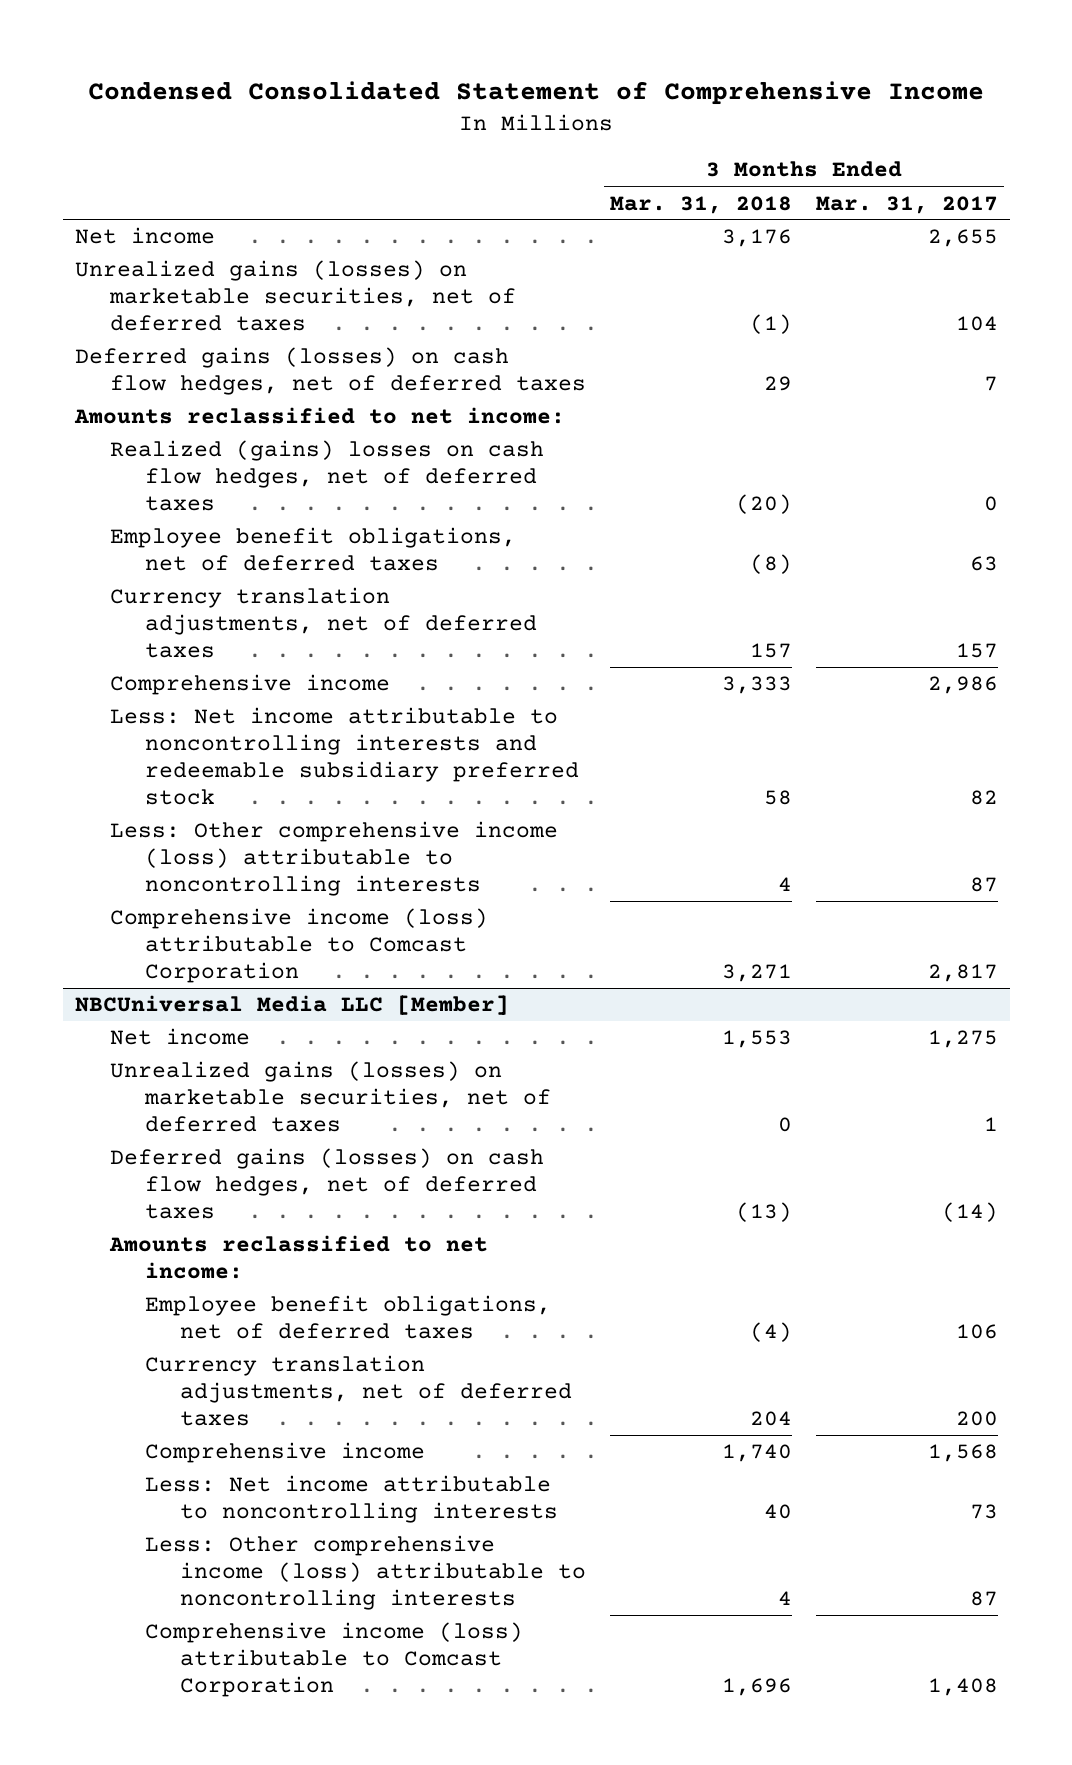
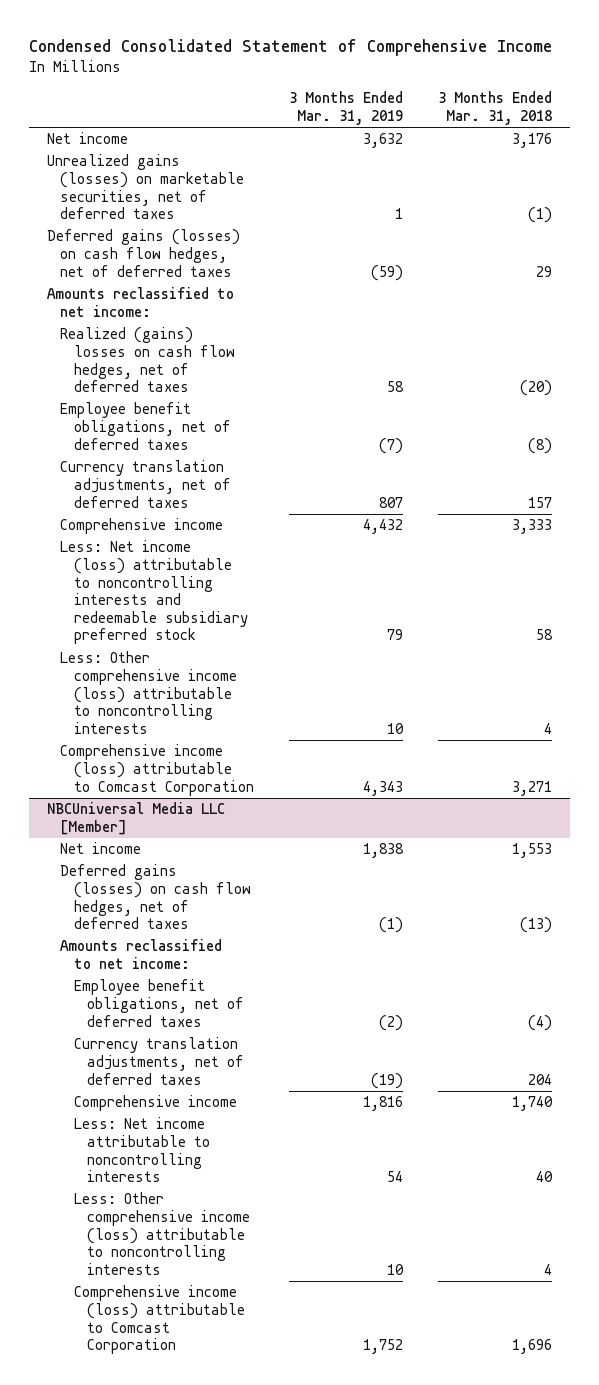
[815,195,998,214] Mar. 31, 2017 -> none
none -> [289,91,404,125] 3 Months Ended Mar. 31, 2019
[109,707,579,805] Less: Net income attributable to noncontrolling interests and redeemable subsidiary preferred stock -> [60,540,248,645] Less: Net income (loss) attributable to noncontrolling interests and redeemable subsidiary preferred stock
[109,1061,551,1133] Unrealized gains (losses) on marketable securities, net of deferred taxes -> none

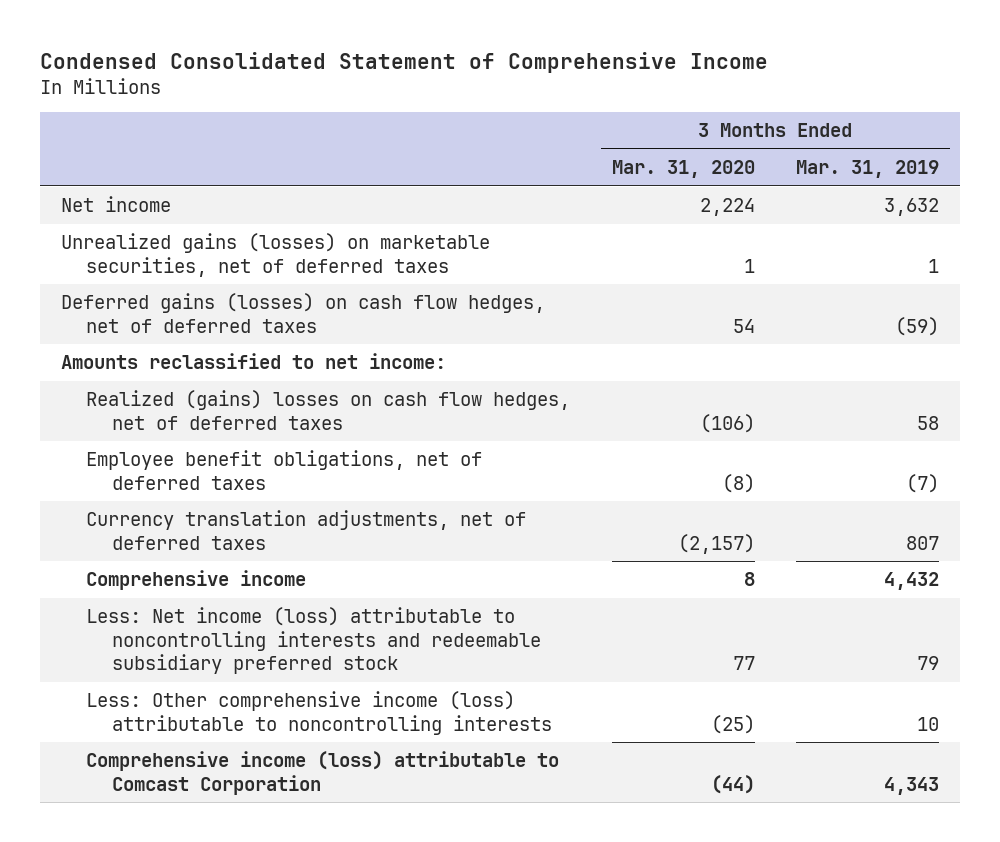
[438,91,553,125] 3 Months Ended Mar. 31, 2018 -> none
none -> [611,160,755,179] Mar. 31, 2020
[46,802,225,835] NBCUniversal Media LLC [Member] -> none
[60,842,142,855] Net income -> none
[60,864,251,930] Deferred gains (losses) on cash flow hedges, net of deferred taxes -> none
[60,939,223,969] Amounts reclassified to net income: -> none
[73,979,245,1027] Employee benefit obligations, net of deferred taxes -> none
[73,1037,245,1085] Currency translation adjustments, net of deferred taxes -> none
[73,1095,237,1112] Comprehensive income -> none
[73,1117,211,1183] Less: Net income attributable to noncontrolling interests -> none
[73,1192,251,1275] Less: Other comprehensive income (loss) attributable to noncontrolling interests -> none
[73,1285,246,1355] Comprehensive income (loss) attributable to Comcast Corporation -> none

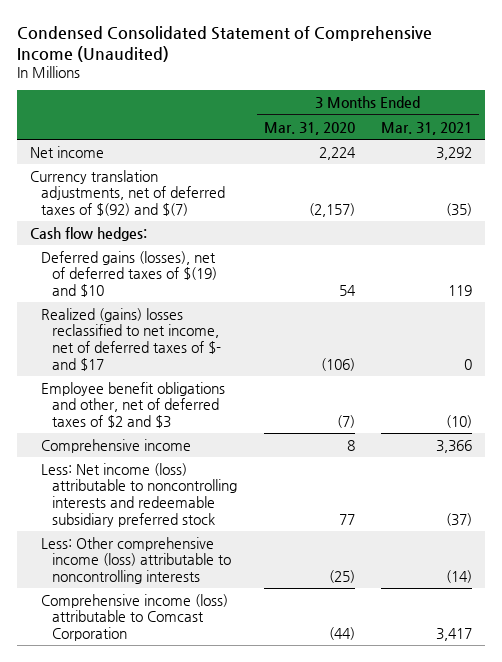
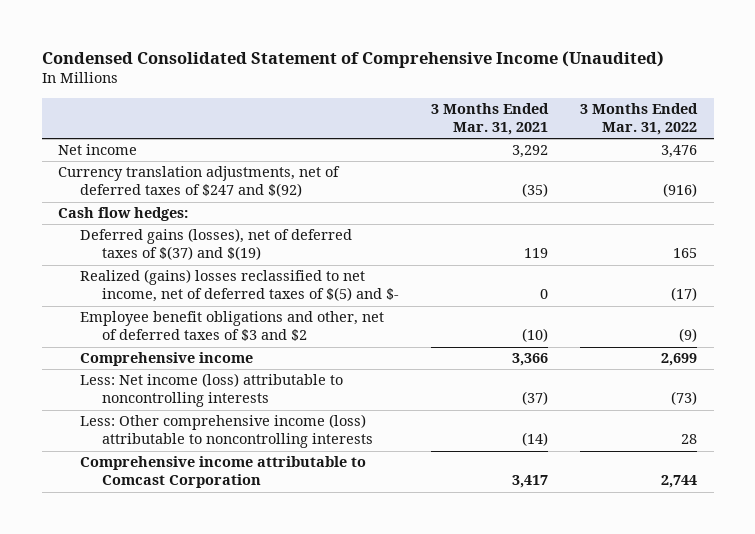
[263,121,355,135] Mar. 31, 2020 -> none
none -> [580,103,699,136] 3 Months Ended Mar. 31, 2022
[30,169,226,216] Currency translation adjustments, net of deferred taxes of $(92) and $(7) -> [57,166,340,198] Currency translation adjustments, net of deferred taxes of $247 and $(92)
[41,250,218,297] Deferred gains (losses), net of deferred taxes of $(19) and $10 -> [79,228,352,261] Deferred gains (losses), net of deferred taxes of $(37) and $(19)
[41,307,222,371] Realized (gains) losses reclassified to net income, net of deferred taxes of $- and $17 -> [79,269,399,303] Realized (gains) losses reclassified to net income, net of deferred taxes of $(5) and $-
[41,381,226,428] Employee benefit obligations and other, net of deferred taxes of $2 and $3 -> [79,311,384,342] Employee benefit obligations and other, net of deferred taxes of $3 and $2
[41,462,238,527] Less: Net income (loss) attributable to noncontrolling interests and redeemable subsidiary preferred stock -> [79,373,343,408] Less: Net income (loss) attributable to noncontrolling interests
[41,593,229,641] Comprehensive income (loss) attributable to Comcast Corporation -> [79,456,366,489] Comprehensive income attributable to Comcast Corporation

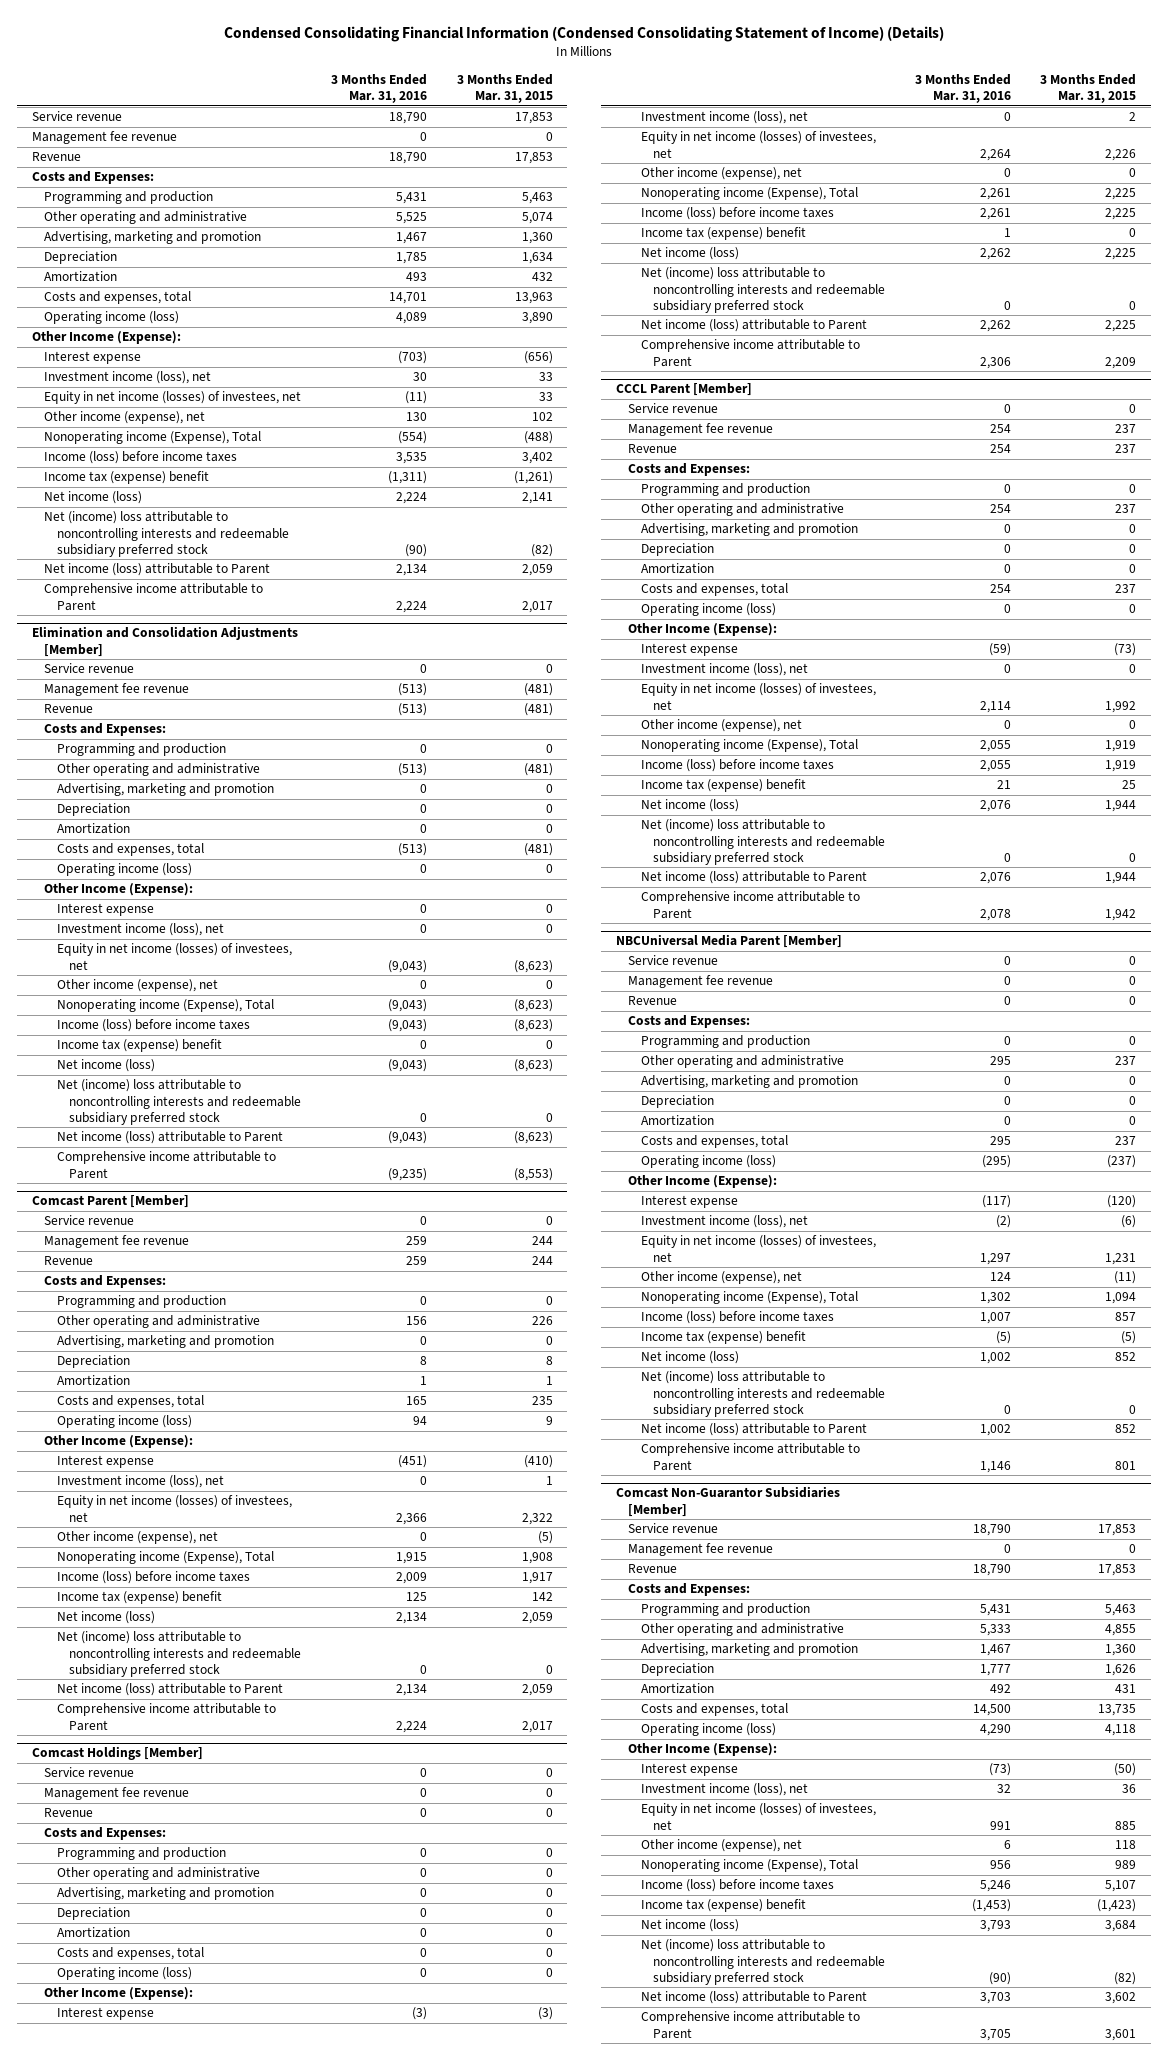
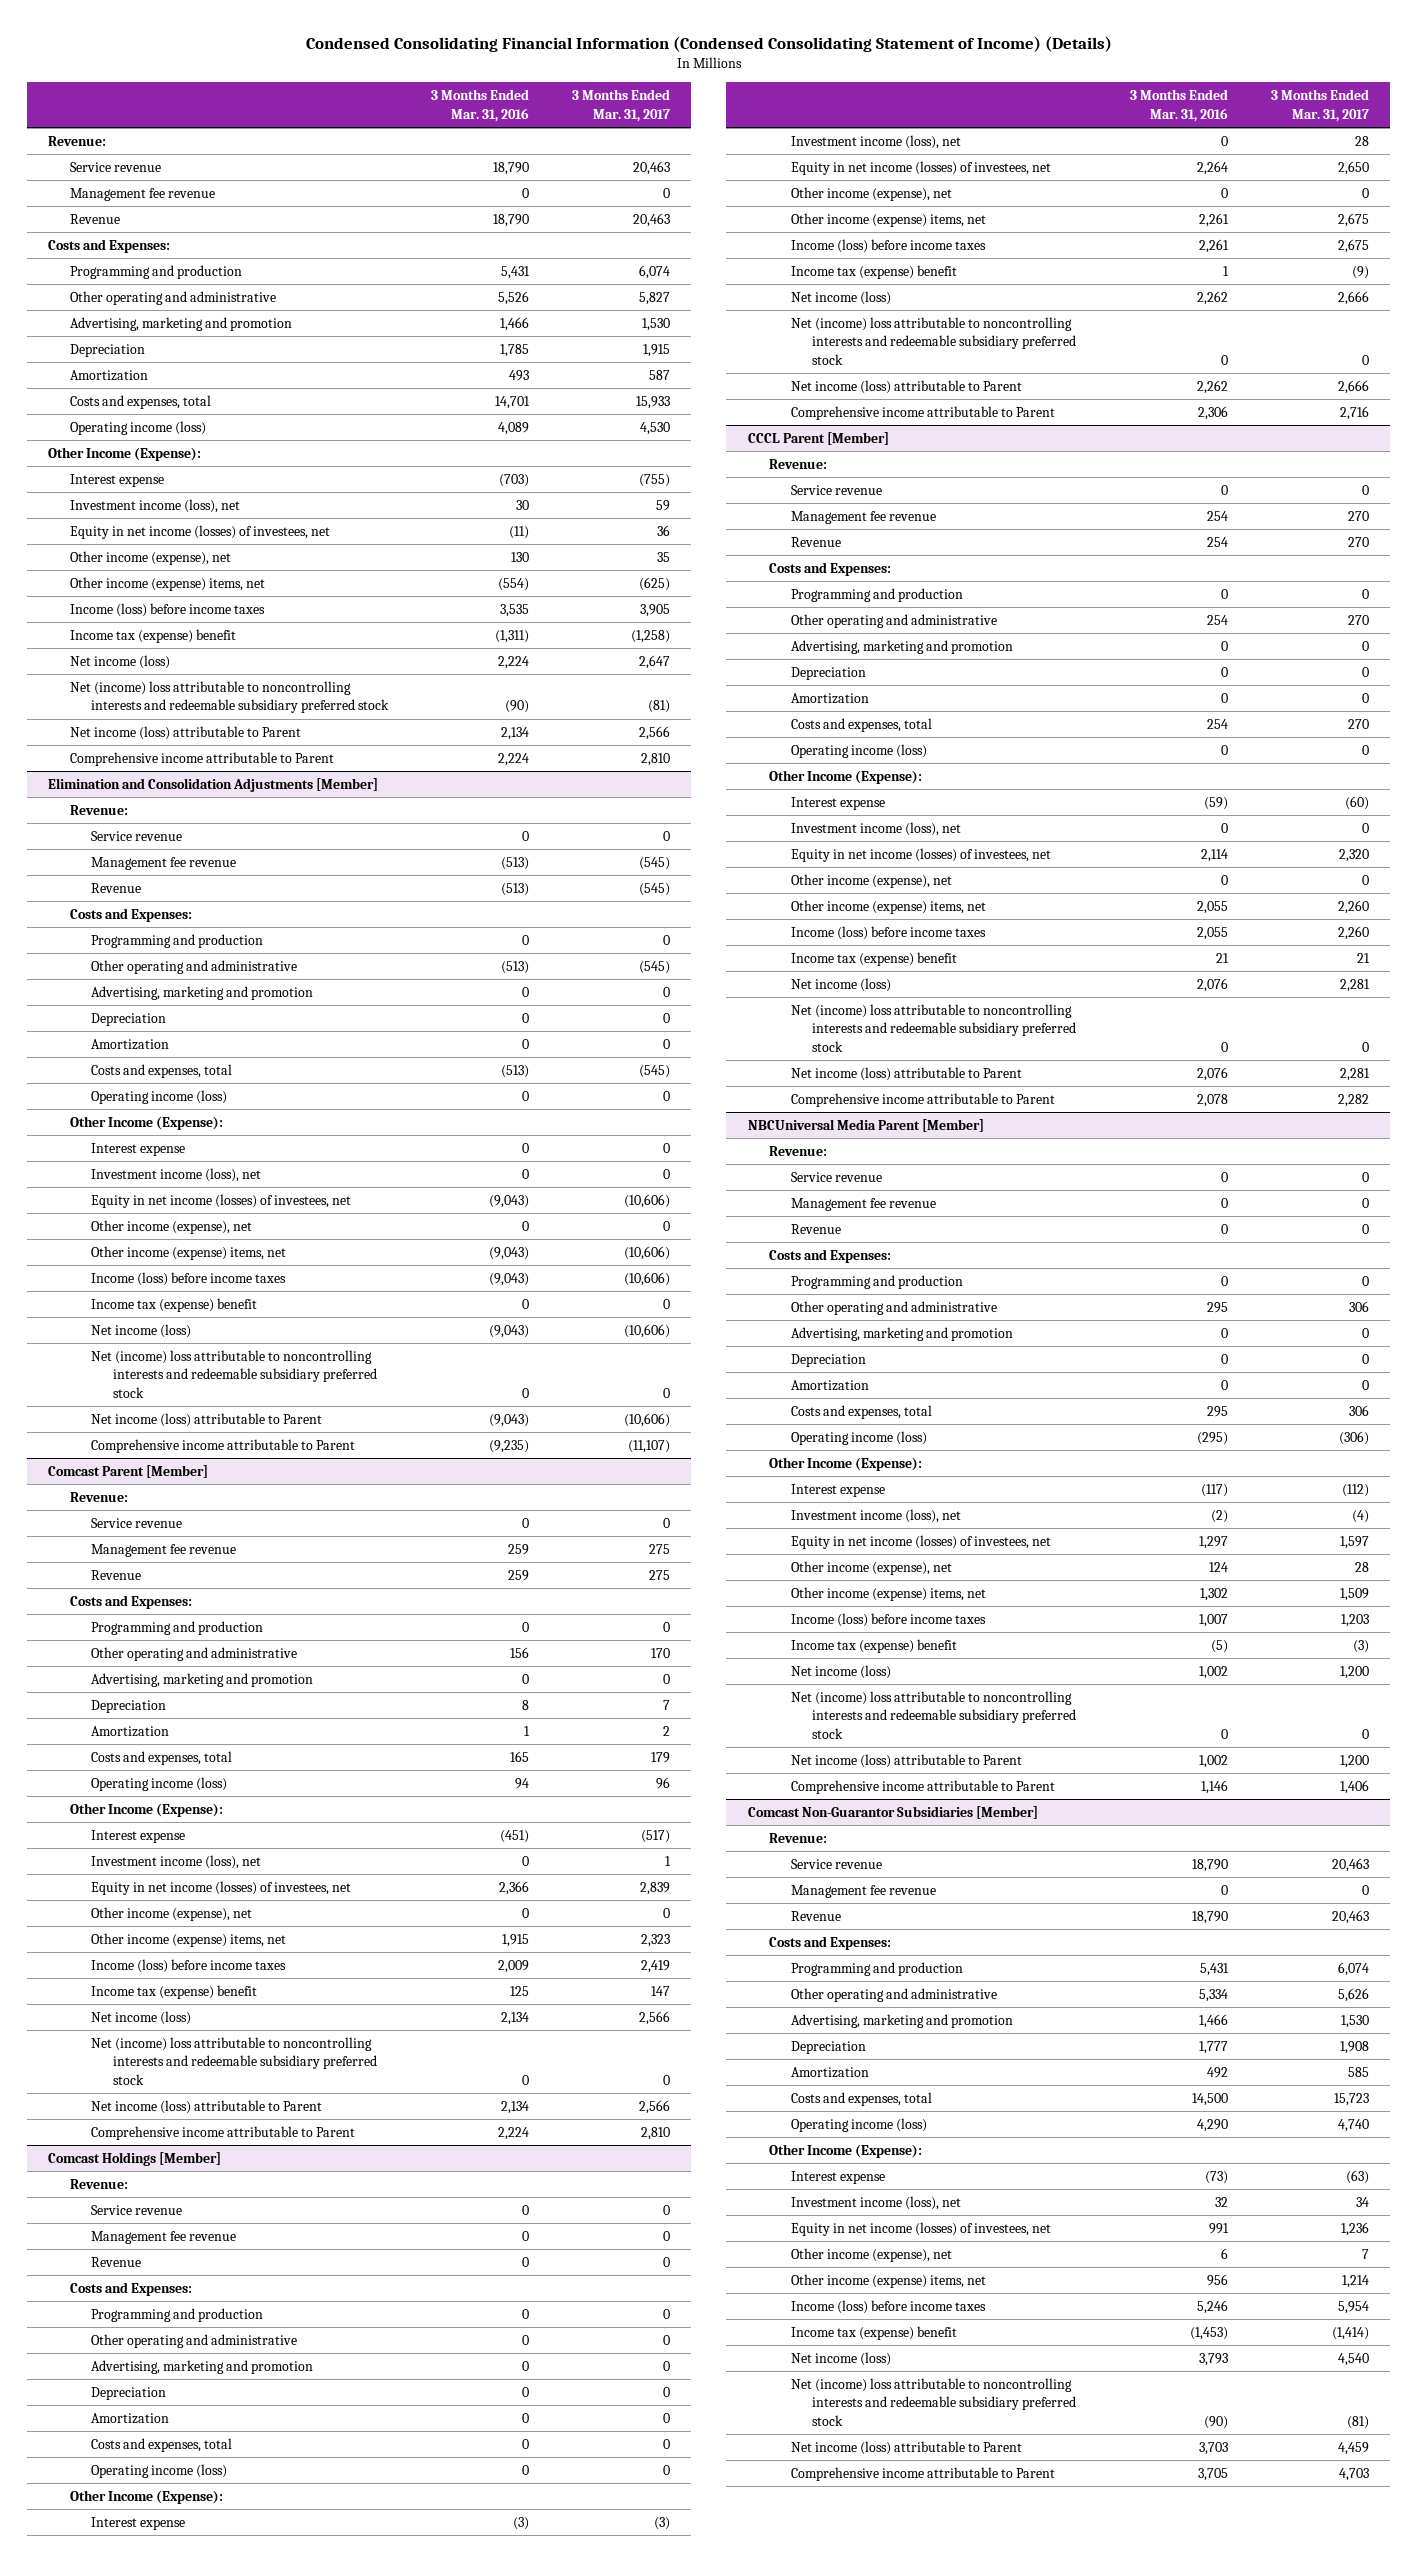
[456,74,553,104] 3 Months Ended Mar. 31, 2015 -> none
none -> [571,89,670,122] 3 Months Ended Mar. 31, 2017
none -> [48,135,107,146] Revenue:
[395,212,427,225] 5,525 -> [497,290,529,305] 5,526
[395,232,427,245] 1,467 -> [499,316,529,331] 1,466
[44,431,262,445] Nonoperating income (Expense), Total -> [69,576,265,591] Other income (expense) items, net
none -> [69,804,128,815] Revenue:
[56,999,274,1013] Nonoperating income (Expense), Total -> [91,1245,287,1260] Other income (expense) items, net
none -> [69,1491,128,1502] Revenue:
[56,1551,274,1565] Nonoperating income (Expense), Total -> [91,1932,287,1947] Other income (expense) items, net
none -> [69,2178,128,2189] Revenue:
[640,187,858,201] Nonoperating income (Expense), Total -> [790,212,986,227] Other income (expense) items, net
none -> [769,458,828,469] Revenue:
[640,739,858,753] Nonoperating income (Expense), Total -> [790,899,986,914] Other income (expense) items, net
none -> [769,1145,828,1156] Revenue:
[640,1291,858,1305] Nonoperating income (Expense), Total -> [790,1586,986,1601] Other income (expense) items, net
none -> [769,1832,828,1843] Revenue:
[979,1624,1011,1637] 5,333 -> [1199,1988,1229,2002] 5,334
[979,1644,1011,1657] 1,467 -> [1199,2013,1229,2028] 1,466
[640,1859,858,1873] Nonoperating income (Expense), Total -> [790,2273,986,2288] Other income (expense) items, net

